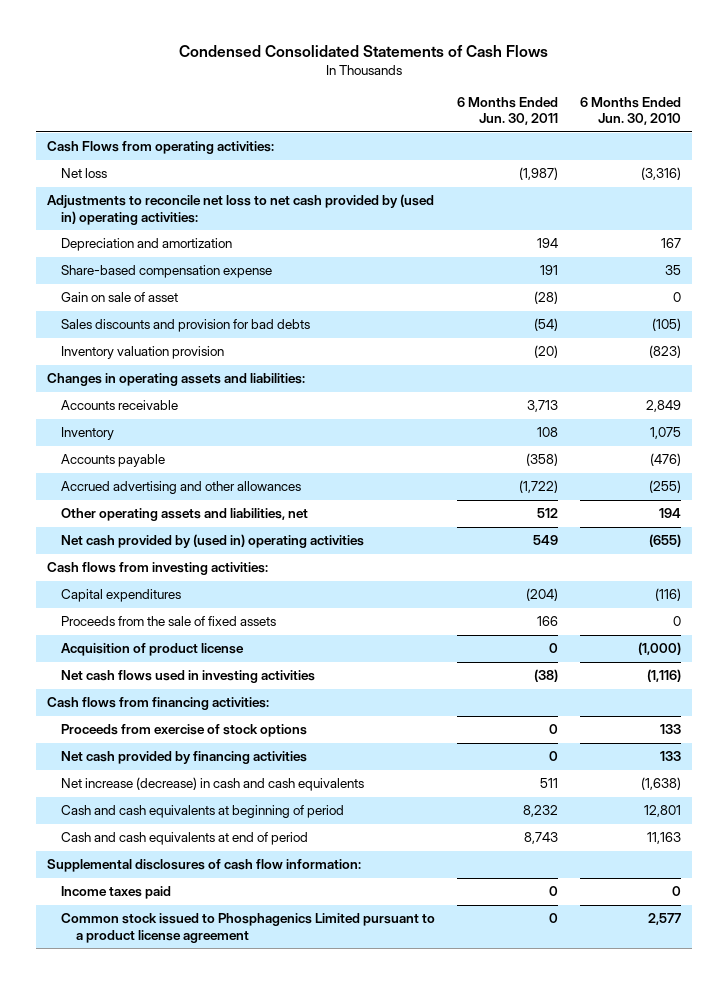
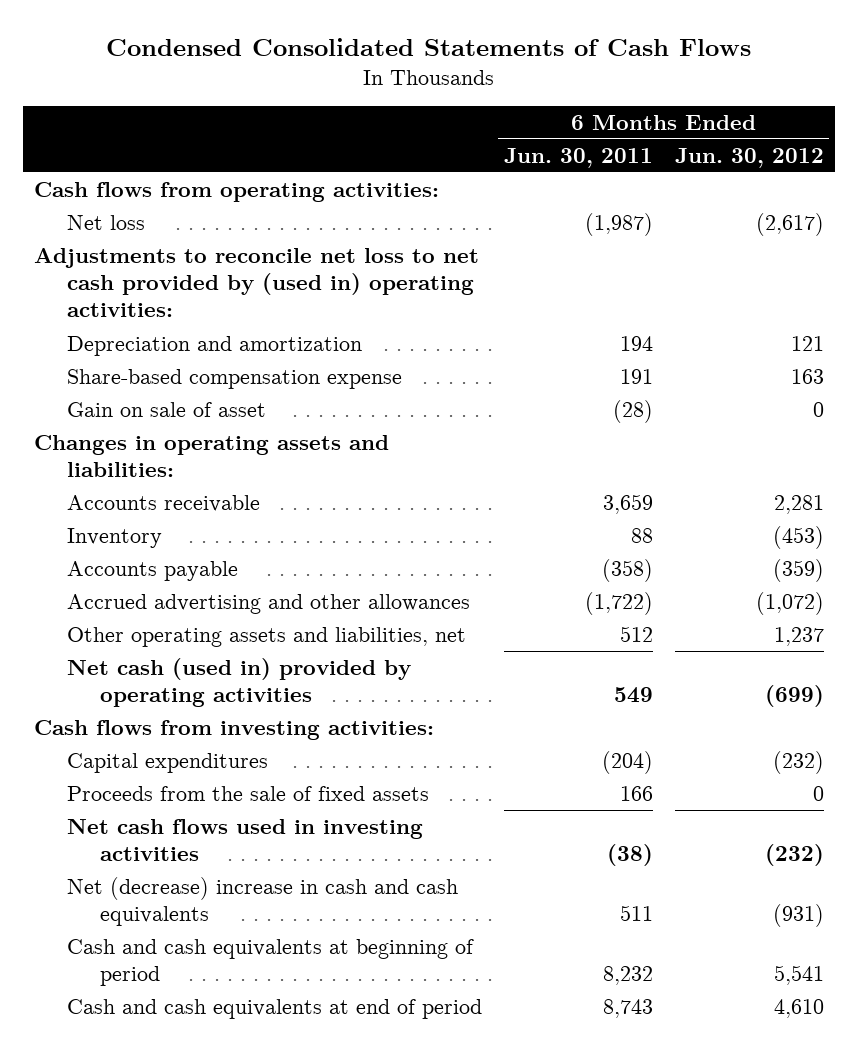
[579,97,681,126] 6 Months Ended Jun. 30, 2010 -> none
none -> [674,147,824,168] Jun. 30, 2012
[46,141,274,155] Cash Flows from operating activities: -> [33,181,439,202] Cash flows from operating activities:
[61,319,311,333] Sales discounts and provision for bad debts -> none
[61,346,225,360] Inventory valuation provision -> none
[527,400,559,413] 3,713 -> [602,493,653,514] 3,659
[537,427,559,438] 108 -> [630,527,653,543] 88
[61,534,365,549] Net cash provided by (used in) operating activities -> [67,657,412,708] Net cash (used in) provided by operating activities
[61,643,245,657] Acquisition of product license -> none
[46,697,269,711] Cash flows from financing activities: -> none
[61,724,308,738] Proceeds from exercise of stock options -> none
[61,751,308,765] Net cash provided by financing activities -> none
[61,777,365,792] Net increase (decrease) in cash and cash equivalents -> [67,876,459,927] Net (decrease) increase in cash and cash equivalents
[46,859,361,873] Supplemental disclosures of cash flow information: -> none
[61,886,172,900] Income taxes paid -> none
[61,913,436,943] Common stock issued to Phosphagenics Limited pursuant to a product license agreement -> none

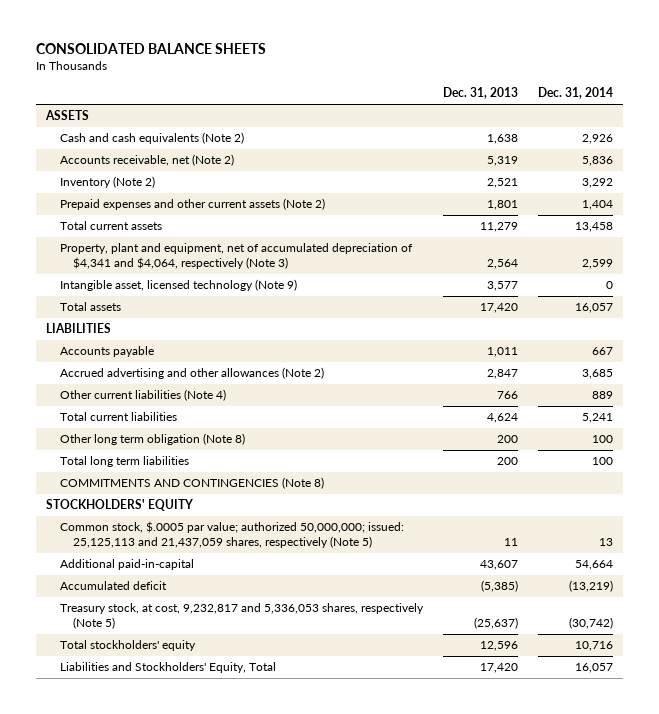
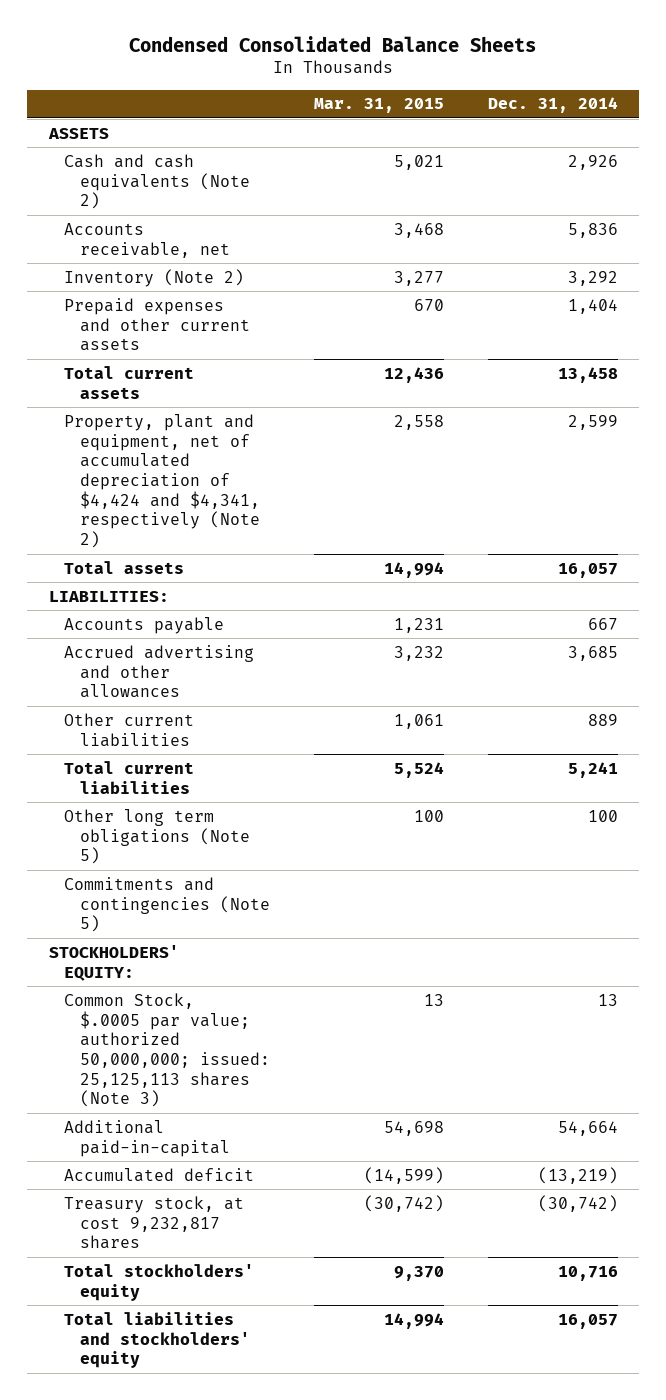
[35,43,266,55] CONSOLIDATED BALANCE SHEETS -> [129,35,537,52] Condensed Consolidated Balance Sheets
[442,87,518,100] Dec. 31, 2013 -> none
none -> [313,98,444,114] Mar. 31, 2015
[59,154,234,167] Accounts receivable, net (Note 2) -> [64,222,231,258] Accounts receivable, net
[59,198,325,211] Prepaid expenses and other current assets (Note 2) -> [64,297,251,352] Prepaid expenses and other current assets
[59,279,297,292] Intangible asset, licensed technology (Note 9) -> none
[59,243,413,269] Property, plant and equipment, net of accumulated depreciation of $4,341 and $4,064, respectively (Note 3) -> [64,413,261,549] Property, plant and equipment, net of accumulated depreciation of $4,424 and $4,341, respectively (Note 2)
[45,323,111,334] LIABILITIES -> [48,590,169,602] LIABILITIES:
[59,367,324,380] Accrued advertising and other allowances (Note 2) -> [64,644,255,699] Accrued advertising and other allowances
[59,389,226,402] Other current liabilities (Note 4) -> [64,712,195,747] Other current liabilities
[59,456,189,468] Total long term liabilities -> none
[59,433,245,446] Other long term obligation (Note 8) -> [64,808,251,865] Other long term obligations (Note 5)
[59,477,324,490] COMMITMENTS AND CONTINGENCIES (Note 8) -> [64,876,271,933] Commitments and contingencies (Note 5)
[45,499,193,512] STOCKHOLDERS' EQUITY -> [48,944,179,981] STOCKHOLDERS' EQUITY:
[59,521,404,548] Common stock, $.0005 par value; authorized 50,000,000; issued: 25,125,113 and 21,437,059 shares, respectively (Note 5) -> [64,992,271,1108] Common Stock, $.0005 par value; authorized 50,000,000; issued: 25,125,113 shares (Note 3)
[59,603,424,629] Treasury stock, at cost, 9,232,817 and 5,336,053 shares, respectively (Note 5) -> [64,1195,245,1250] Treasury stock, at cost 9,232,817 shares
[59,662,276,674] Liabilities and Stockholders' Equity, Total -> [64,1311,251,1369] Total liabilities and stockholders' equity

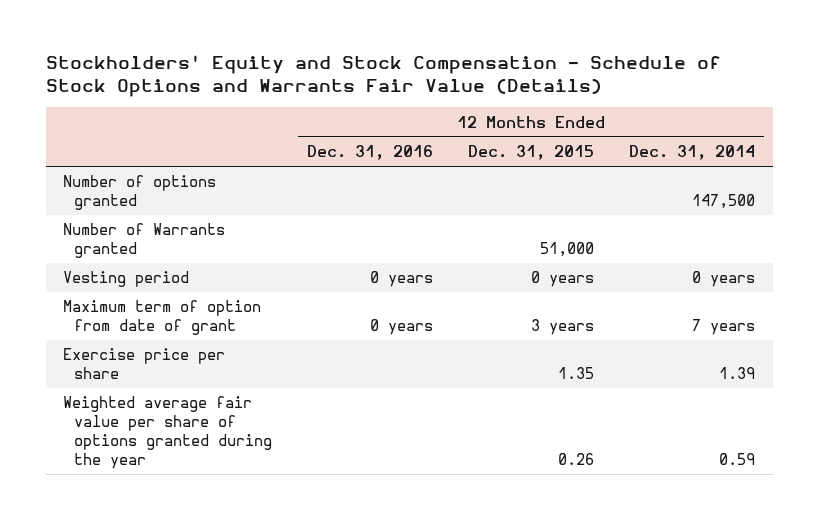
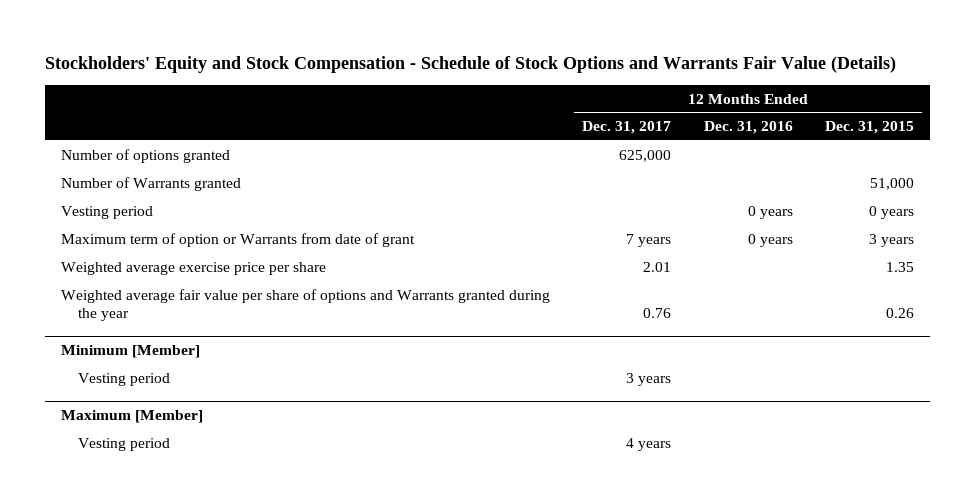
[629,145,756,161] Dec. 31, 2014 -> none
none -> [582,121,672,135] Dec. 31, 2017
[63,300,262,336] Maximum term of option from date of grant -> [61,232,416,247] Maximum term of option or Warrants from date of grant
[63,348,226,380] Exercise price per share -> [61,261,327,275] Weighted average exercise price per share
[63,396,272,469] Weighted average fair value per share of options granted during the year -> [61,288,551,322] Weighted average fair value per share of options and Warrants granted during the year
none -> [61,345,201,359] Minimum [Member]
none -> [78,372,171,386] Vesting period
none -> [61,410,204,424] Maximum [Member]
none -> [78,437,171,451] Vesting period

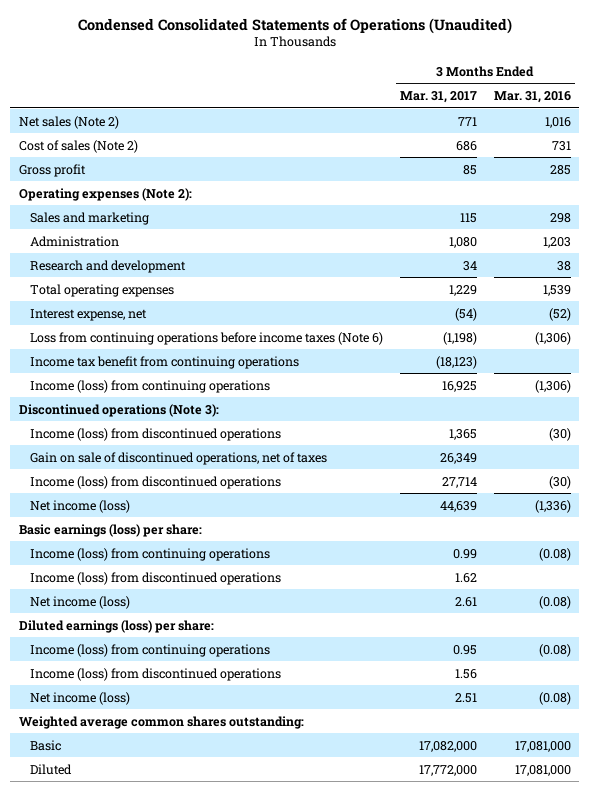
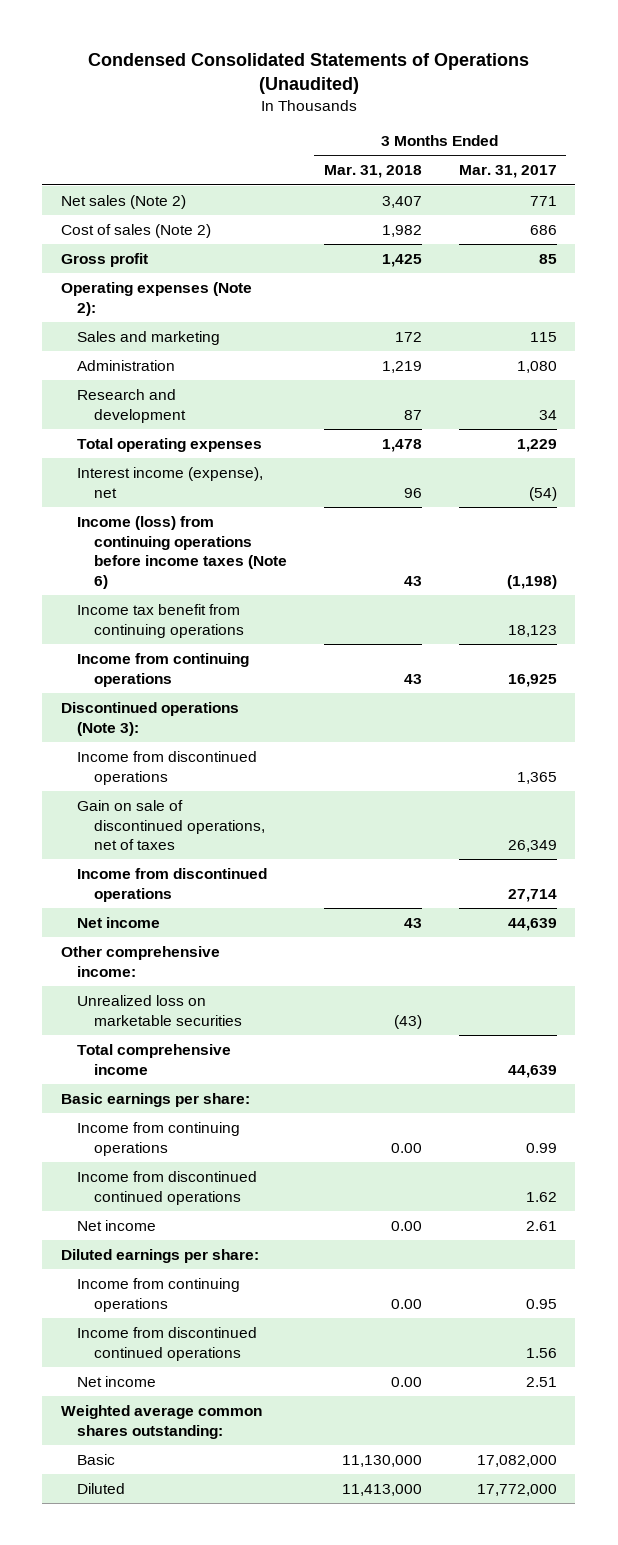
[493,90,571,103] Mar. 31, 2016 -> none
none -> [323,165,422,179] Mar. 31, 2018
[29,308,147,321] Interest expense, net -> [77,466,264,498] Interest income (expense), net
[29,331,383,345] Loss from continuing operations before income taxes (Note 6) -> [77,515,287,589] Income (loss) from continuing operations before income taxes (Note 6)
[435,355,477,369] (18,123) -> [507,624,557,637] 18,123
[29,379,270,393] Income (loss) from continuing operations -> [77,652,250,687] Income from continuing operations
[29,427,281,441] Income (loss) from discontinued operations -> [77,750,258,785] Income from discontinued operations
[29,475,281,489] Income (loss) from discontinued operations -> [77,867,268,902] Income from discontinued operations
[29,499,130,513] Net income (loss) -> [77,916,161,928] Net income
none -> [60,945,220,977] Other comprehensive income:
none -> [77,994,242,1026] Unrealized loss on marketable securities
none -> [77,1043,232,1075] Total comprehensive income
[18,523,202,537] Basic earnings (loss) per share: -> [60,1092,250,1107] Basic earnings per share:
[29,547,270,561] Income (loss) from continuing operations -> [77,1121,241,1156] Income from continuing operations
[29,571,281,585] Income (loss) from discontinued operations -> [77,1170,258,1205] Income from discontinued continued operations
[29,595,130,609] Net income (loss) -> [77,1219,157,1231] Net income
[18,619,214,633] Diluted earnings (loss) per share: -> [60,1248,259,1263] Diluted earnings per share:
[29,643,270,657] Income (loss) from continuing operations -> [77,1277,241,1312] Income from continuing operations
[29,667,281,681] Income (loss) from discontinued operations -> [77,1326,258,1361] Income from discontinued continued operations
[29,691,130,705] Net income (loss) -> [77,1375,157,1387] Net income

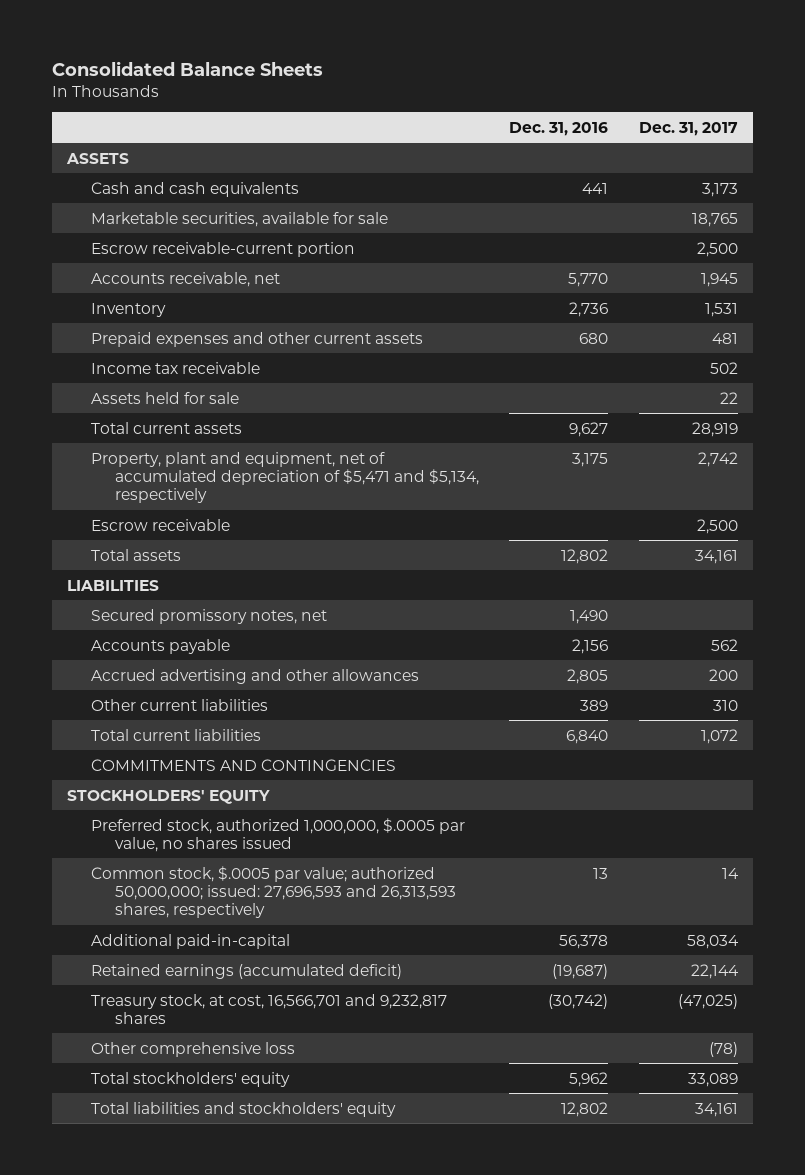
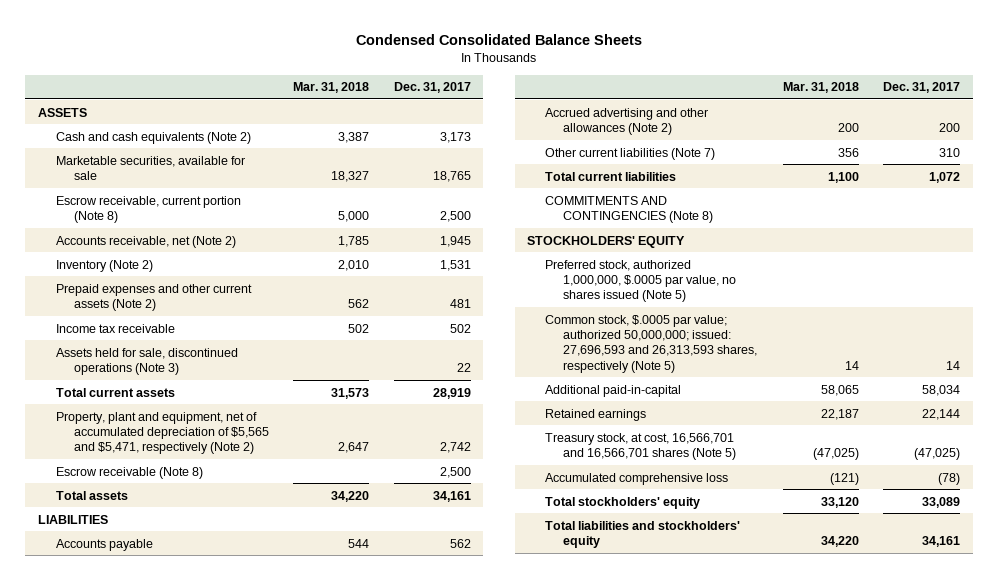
[51,60,323,76] Consolidated Balance Sheets -> [355,33,642,45] Condensed Consolidated Balance Sheets
[509,121,609,136] Dec. 31, 2016 -> none
none -> [293,82,370,94] Mar. 31, 2018
[90,181,299,197] Cash and cash equivalents -> [55,131,251,144] Cash and cash equivalents (Note 2)
[90,241,355,257] Escrow receivable-current portion -> [55,195,241,223] Escrow receivable, current portion (Note 8)
[90,271,280,287] Accounts receivable, net -> [55,235,236,248] Accounts receivable, net (Note 2)
[90,302,166,317] Inventory -> [55,259,153,272] Inventory (Note 2)
[90,331,423,347] Prepaid expenses and other current assets -> [55,283,252,311] Prepaid expenses and other current assets (Note 2)
[90,391,239,404] Assets held for sale -> [55,347,238,375] Assets held for sale, discontinued operations (Note 3)
[90,451,479,503] Property, plant and equipment, net of accumulated depreciation of $5,471 and $5,134, respectively -> [55,411,269,455] Property, plant and equipment, net of accumulated depreciation of $5,565 and $5,471, respectively (Note 2)
[90,518,230,531] Escrow receivable -> [55,466,203,479] Escrow receivable (Note 8)
[90,608,327,624] Secured promissory notes, net -> none
[90,668,419,684] Accrued advertising and other allowances -> [545,107,709,135] Accrued advertising and other allowances (Note 2)
[90,698,268,711] Other current liabilities -> [545,147,716,160] Other current liabilities (Note 7)
[90,758,396,771] COMMITMENTS AND CONTINGENCIES -> [545,195,714,223] COMMITMENTS AND CONTINGENCIES (Note 8)
[90,817,465,852] Preferred stock, authorized 1,000,000, $.0005 par value, no shares issued -> [545,259,737,303] Preferred stock, authorized 1,000,000, $.0005 par value, no shares issued (Note 5)
[90,865,456,918] Common stock, $.0005 par value; authorized 50,000,000; issued: 27,696,593 and 26,313,593 shares, respectively -> [545,314,758,373] Common stock, $.0005 par value; authorized 50,000,000; issued: 27,696,593 and 26,313,593 shares, respectively (Note 5)
[90,963,402,979] Retained earnings (accumulated deficit) -> [545,408,647,421] Retained earnings
[90,993,447,1024] Treasury stock, at cost, 16,566,701 and 9,232,817 shares -> [545,432,737,460] Treasury stock, at cost, 16,566,701 and 16,566,701 shares (Note 5)
[90,1041,295,1057] Other comprehensive loss -> [545,472,729,485] Accumulated comprehensive loss

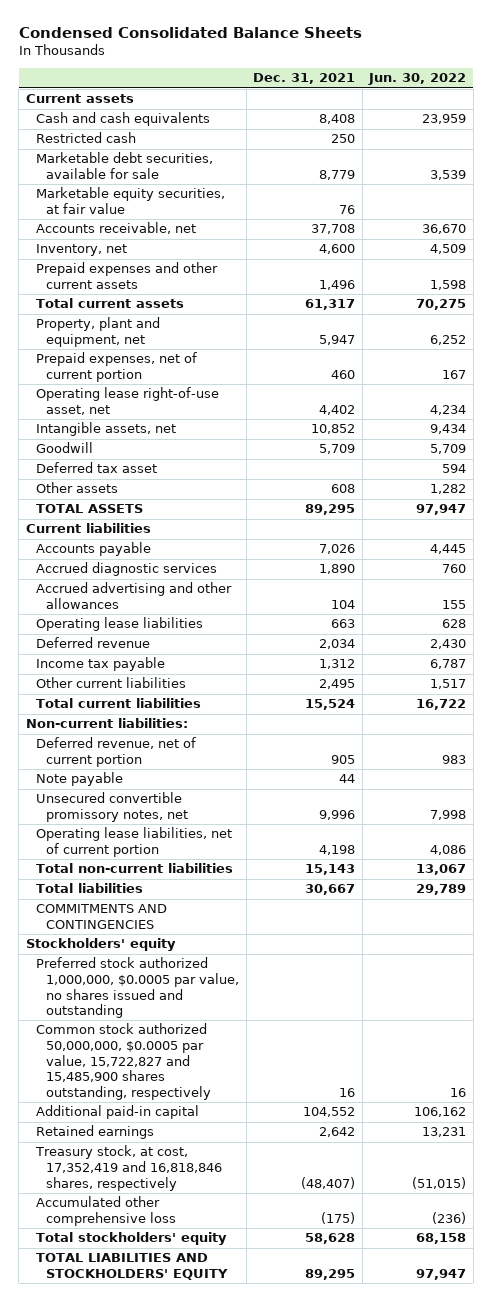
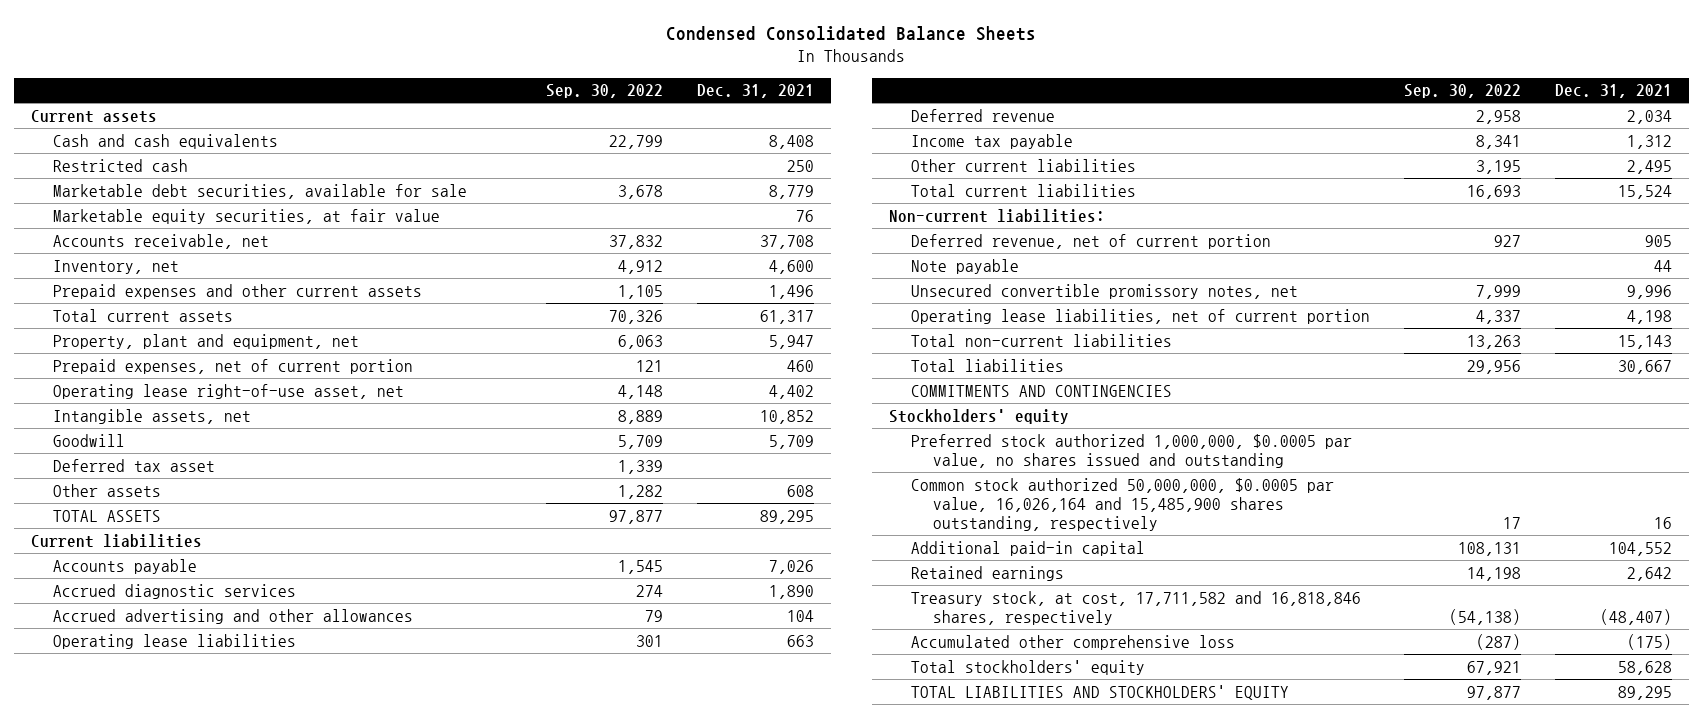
[368,73,467,86] Jun. 30, 2022 -> none
none -> [545,84,663,99] Sep. 30, 2022
[35,1023,211,1100] Common stock authorized 50,000,000, $0.0005 par value, 15,722,827 and 15,485,900 shares outstanding, respectively -> [910,477,1334,531] Common stock authorized 50,000,000, $0.0005 par value, 16,026,164 and 15,485,900 shares outstanding, respectively
[34,1145,222,1191] Treasury stock, at cost, 17,352,419 and 16,818,846 shares, respectively -> [910,590,1361,625] Treasury stock, at cost, 17,711,582 and 16,818,846 shares, respectively

